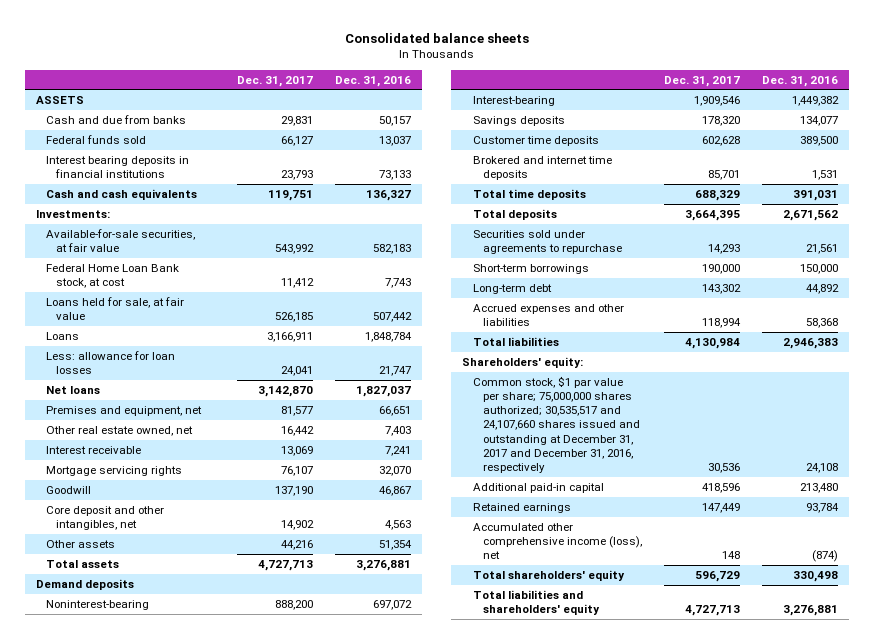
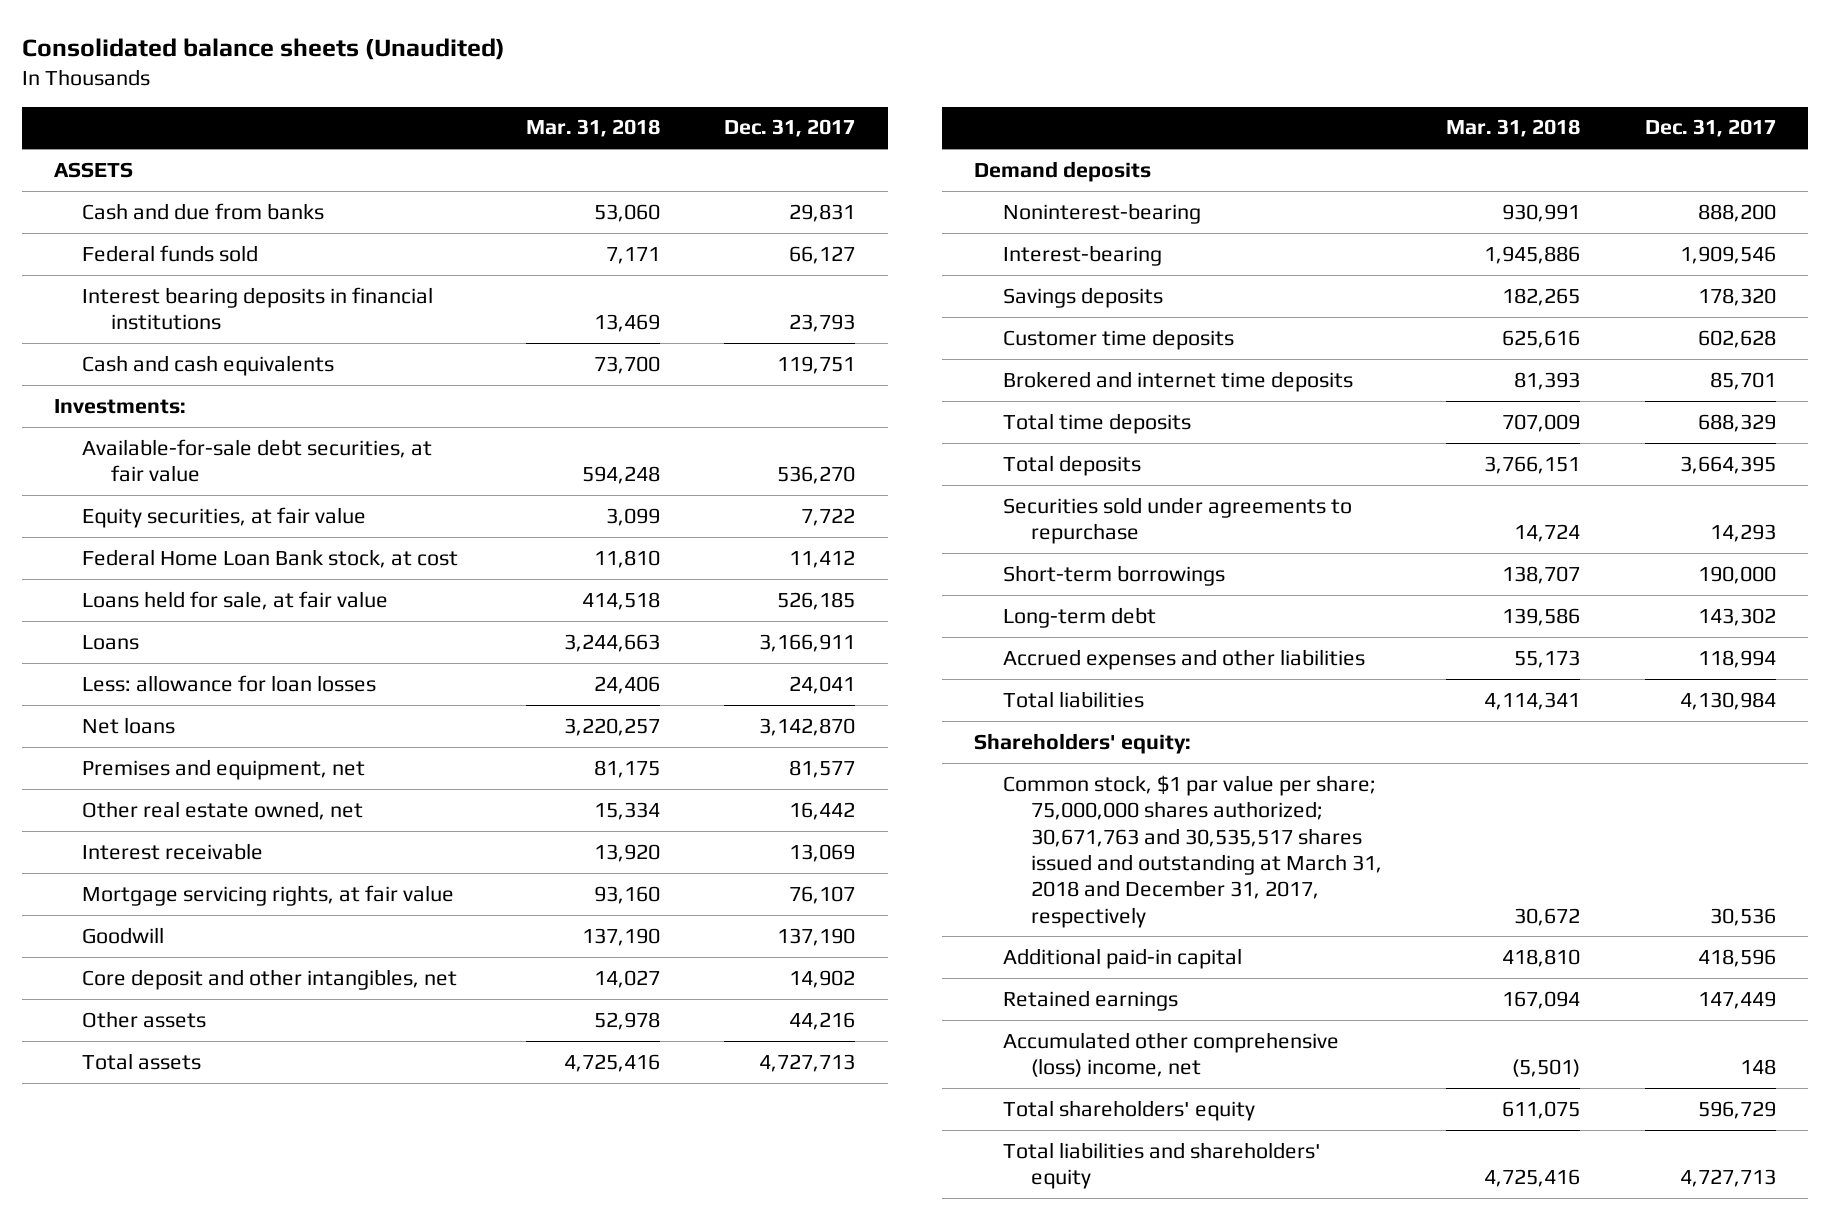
[344,32,529,43] Consolidated balance sheets -> [21,37,505,60] Consolidated balance sheets (Unaudited)
[335,75,412,87] Dec. 31, 2016 -> none
none -> [526,119,661,138] Mar. 31, 2018
[46,228,196,253] Available-for-sale securities, at fair value -> [82,438,433,483] Available-for-sale debt securities, at fair value
[275,244,315,255] 543,992 -> [777,466,856,485] 536,270
none -> [82,506,367,528] Equity securities, at fair value
[46,465,183,476] Mortgage servicing rights -> [82,884,455,906] Mortgage servicing rights, at fair value
[472,375,640,473] Common stock, $1 par value per share; 75,000,000 shares authorized; 30,535,517 and 24,107,660 shares issued and outstanding at December 31, 2017 and December 31, 2016, respectively -> [1002,774,1383,928] Common stock, $1 par value per share; 75,000,000 shares authorized; 30,671,763 and 30,535,517 shares issued and outstanding at March 31, 2018 and December 31, 2017, respectively
[472,522,642,560] Accumulated other comprehensive income (loss), net -> [1002,1031,1339,1078] Accumulated other comprehensive (loss) income, net

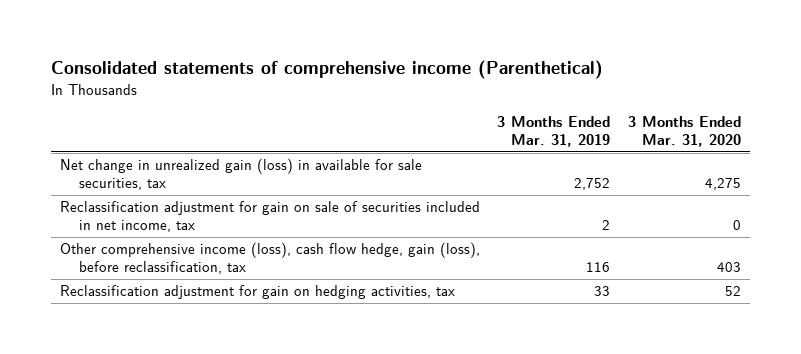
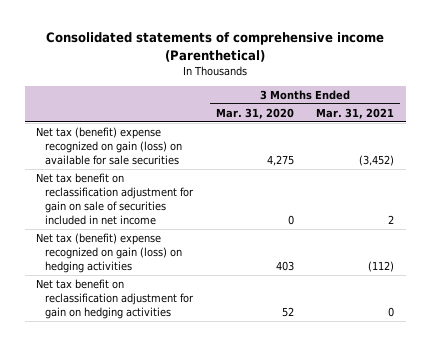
[497,115,611,147] 3 Months Ended Mar. 31, 2019 -> none
none -> [316,107,395,119] Mar. 31, 2021
[59,158,422,191] Net change in unrealized gain (loss) in available for sale securities, tax -> [36,127,183,165] Net tax (benefit) expense recognized on gain (loss) on available for sale securities
[59,201,480,233] Reclassification adjustment for gain on sale of securities included in net income, tax -> [36,173,195,225] Net tax benefit on reclassification adjustment for gain on sale of securities included in net income
[59,242,480,275] Other comprehensive income (loss), cash flow hedge, gain (loss), before reclassification, tax -> [36,233,183,273] Net tax (benefit) expense recognized on gain (loss) on hedging activities
[59,285,455,300] Reclassification adjustment for gain on hedging activities, tax -> [36,279,195,319] Net tax benefit on reclassification adjustment for gain on hedging activities

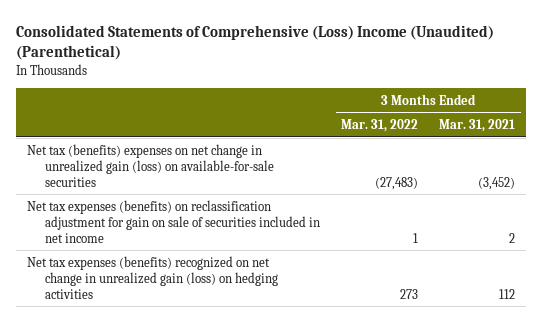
[46,32,385,62] Consolidated statements of comprehensive income (Parenthetical) -> [16,24,495,61] Consolidated Statements of Comprehensive (Loss) Income (Unaudited) (Parenthetical)
[215,107,294,119] Mar. 31, 2020 -> none
none -> [341,119,419,133] Mar. 31, 2022
[36,279,195,319] Net tax benefit on reclassification adjustment for gain on hedging activities -> none
[36,127,183,165] Net tax (benefit) expense recognized on gain (loss) on available for sale securities -> [26,143,274,187] Net tax (benefits) expenses on net change in unrealized gain (loss) on available-for-sale securities
[36,173,195,225] Net tax benefit on reclassification adjustment for gain on sale of securities included in net income -> [26,199,320,243] Net tax expenses (benefits) on reclassification adjustment for gain on sale of securities included in net income
[36,233,183,273] Net tax (benefit) expense recognized on gain (loss) on hedging activities -> [26,255,278,299] Net tax expenses (benefits) recognized on net change in unrealized gain (loss) on hedging activities
[368,260,395,272] (112) -> [499,288,516,299] 112

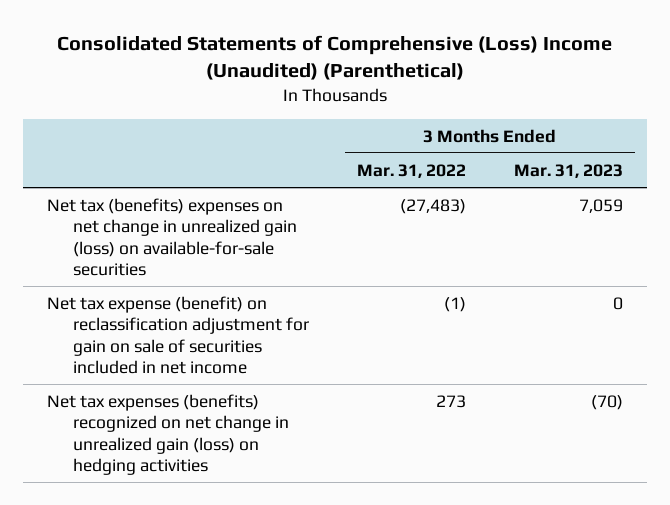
[439,119,516,133] Mar. 31, 2021 -> none
none -> [513,163,623,178] Mar. 31, 2023
[26,199,320,243] Net tax expenses (benefits) on reclassification adjustment for gain on sale of securities included in net income -> [47,295,309,374] Net tax expense (benefit) on reclassification adjustment for gain on sale of securities included in net income
[413,232,419,243] 1 -> [443,296,466,312] (1)

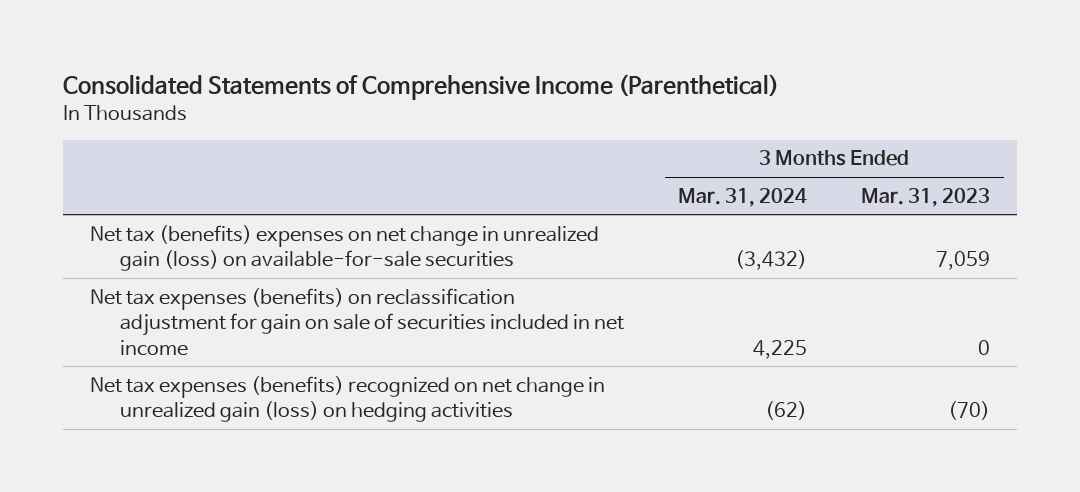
[57,35,613,81] Consolidated Statements of Comprehensive (Loss) Income (Unaudited) (Parenthetical) -> [62,74,779,101] Consolidated Statements of Comprehensive Income (Parenthetical)
[356,163,466,178] Mar. 31, 2022 -> none
none -> [678,187,808,207] Mar. 31, 2024
[47,295,309,374] Net tax expense (benefit) on reclassification adjustment for gain on sale of securities included in net income -> [89,287,625,356] Net tax expenses (benefits) on reclassification adjustment for gain on sale of securities included in net income

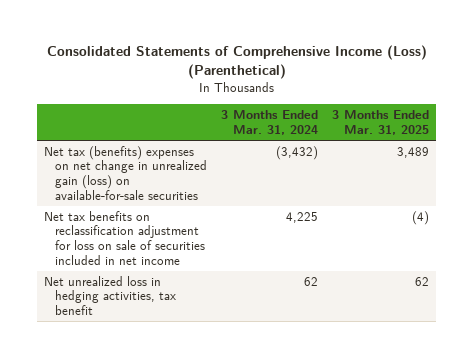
[62,74,779,101] Consolidated Statements of Comprehensive Income (Parenthetical) -> [46,45,427,80] Consolidated Statements of Comprehensive Income (Loss) (Parenthetical)
[861,187,991,207] Mar. 31, 2023 -> none
none -> [332,110,430,135] 3 Months Ended Mar. 31, 2025
[89,287,625,356] Net tax expenses (benefits) on reclassification adjustment for gain on sale of securities included in net income -> [43,210,206,265] Net tax benefits on reclassification adjustment for loss on sale of securities included in net income
[89,375,605,423] Net tax expenses (benefits) recognized on net change in unrealized gain (loss) on hedging activities -> [43,275,177,315] Net unrealized loss in hedging activities, tax benefit
[765,401,808,421] (62) -> [304,276,319,286] 62

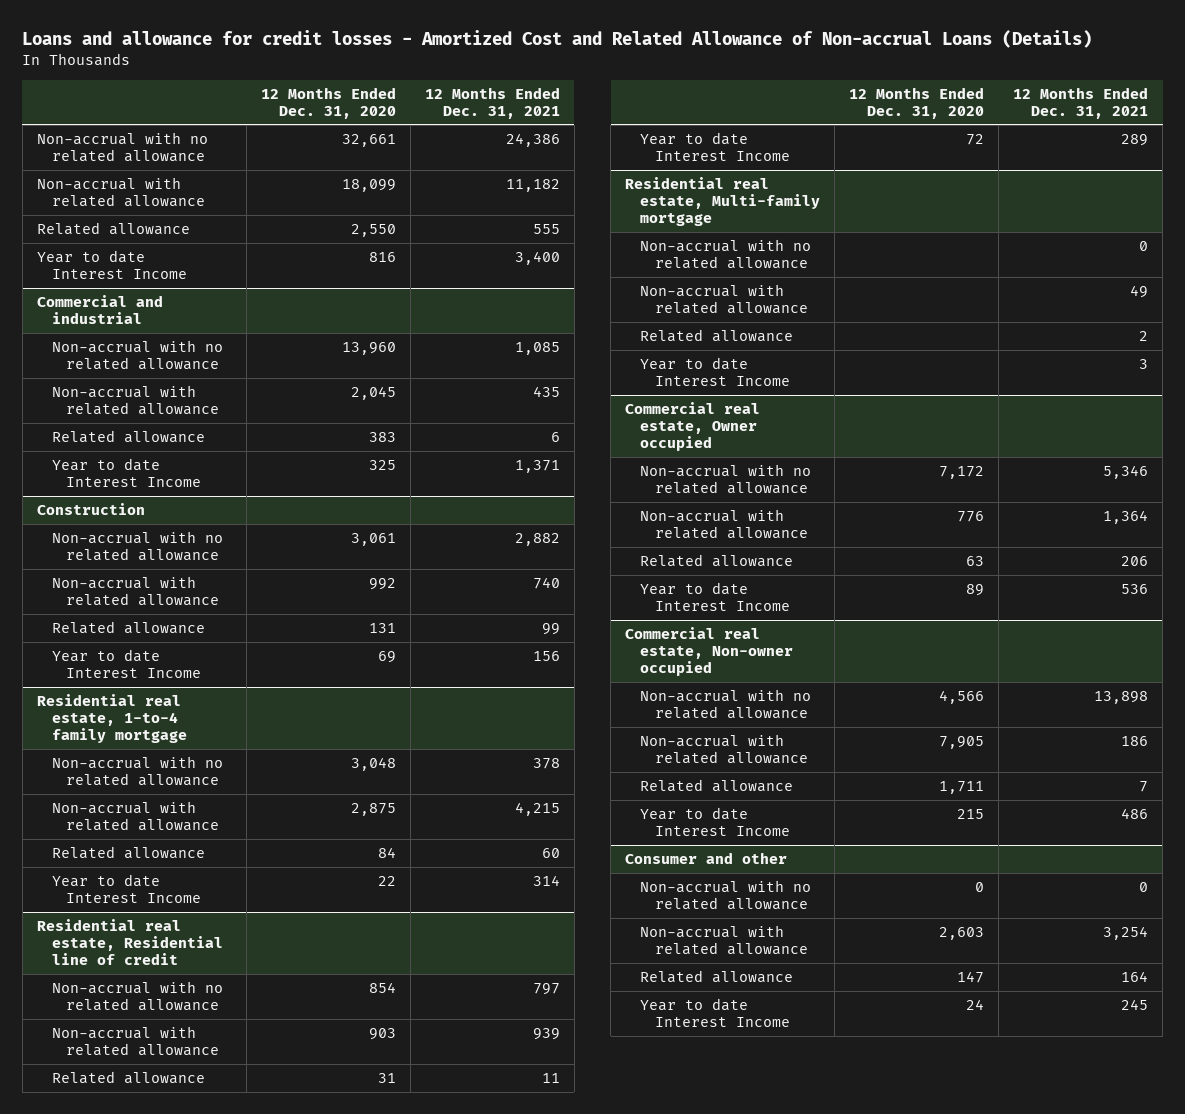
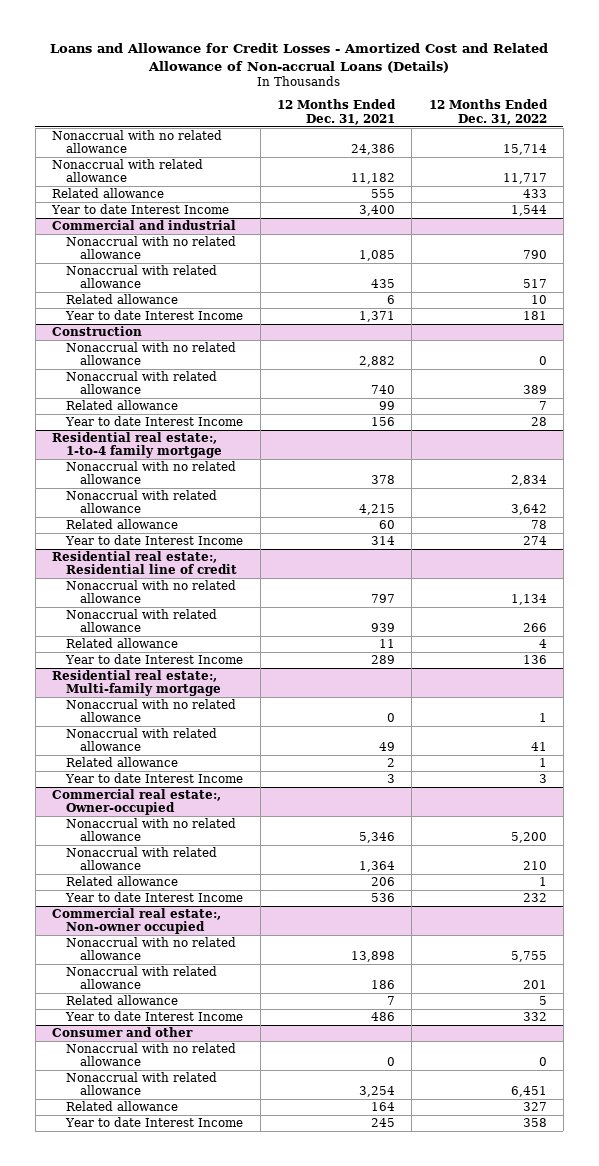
[22,30,1093,49] Loans and allowance for credit losses - Amortized Cost and Related Allowance of Non-accrual Loans (Details) -> [50,42,549,73] Loans and Allowance for Credit Losses - Amortized Cost and Related Allowance of Non-accrual Loans (Details)
[260,86,396,119] 12 Months Ended Dec. 31, 2020 -> none
none -> [428,99,548,125] 12 Months Ended Dec. 31, 2022
[37,131,209,163] Non-accrual with no related allowance -> [52,130,223,154] Nonaccrual with no related allowance
[37,176,205,208] Non-accrual with related allowance -> [52,159,204,183] Nonaccrual with related allowance
[51,339,223,371] Non-accrual with no related allowance -> [66,236,237,260] Nonaccrual with no related allowance
[51,384,220,416] Non-accrual with related allowance -> [66,265,218,289] Nonaccrual with related allowance
[51,530,223,562] Non-accrual with no related allowance -> [66,342,237,366] Nonaccrual with no related allowance
[51,575,220,607] Non-accrual with related allowance -> [66,371,218,395] Nonaccrual with related allowance
[37,693,187,744] Residential real estate, 1-to-4 family mortgage -> [52,432,223,459] Residential real estate:, 1-to-4 family mortgage
[51,755,223,787] Non-accrual with no related allowance -> [66,461,237,485] Nonaccrual with no related allowance
[51,800,220,832] Non-accrual with related allowance -> [66,490,218,514] Nonaccrual with related allowance
[37,918,223,966] Residential real estate, Residential line of credit -> [52,551,238,575] Residential real estate:, Residential line of credit
[51,980,223,1012] Non-accrual with no related allowance -> [66,580,237,604] Nonaccrual with no related allowance
[51,1025,220,1057] Non-accrual with related allowance -> [66,609,218,633] Nonaccrual with related allowance
[625,176,820,227] Residential real estate, Multi-family mortgage -> [52,670,222,697] Residential real estate:, Multi-family mortgage
[639,238,811,270] Non-accrual with no related allowance -> [66,699,237,723] Nonaccrual with no related allowance
[639,283,808,315] Non-accrual with related allowance -> [66,728,218,752] Nonaccrual with related allowance
[625,401,761,452] Commercial real estate, Owner occupied -> [52,789,222,816] Commercial real estate:, Owner-occupied
[639,463,811,495] Non-accrual with no related allowance -> [66,818,237,842] Nonaccrual with no related allowance
[639,508,808,540] Non-accrual with related allowance -> [66,847,218,871] Nonaccrual with related allowance
[625,626,793,677] Commercial real estate, Non-owner occupied -> [52,908,222,935] Commercial real estate:, Non-owner occupied
[639,688,811,720] Non-accrual with no related allowance -> [66,937,237,961] Nonaccrual with no related allowance
[639,733,808,765] Non-accrual with related allowance -> [66,966,218,990] Nonaccrual with related allowance
[639,879,811,911] Non-accrual with no related allowance -> [66,1043,237,1067] Nonaccrual with no related allowance
[639,924,808,956] Non-accrual with related allowance -> [66,1072,218,1096] Nonaccrual with related allowance

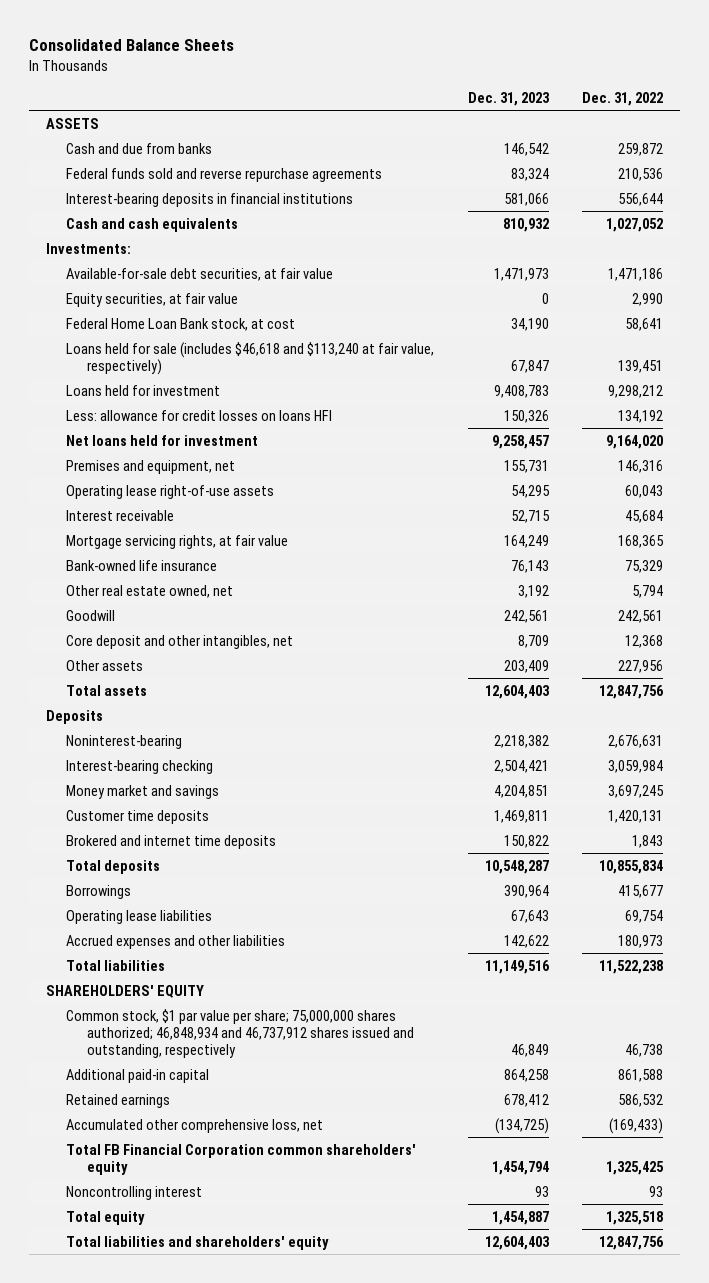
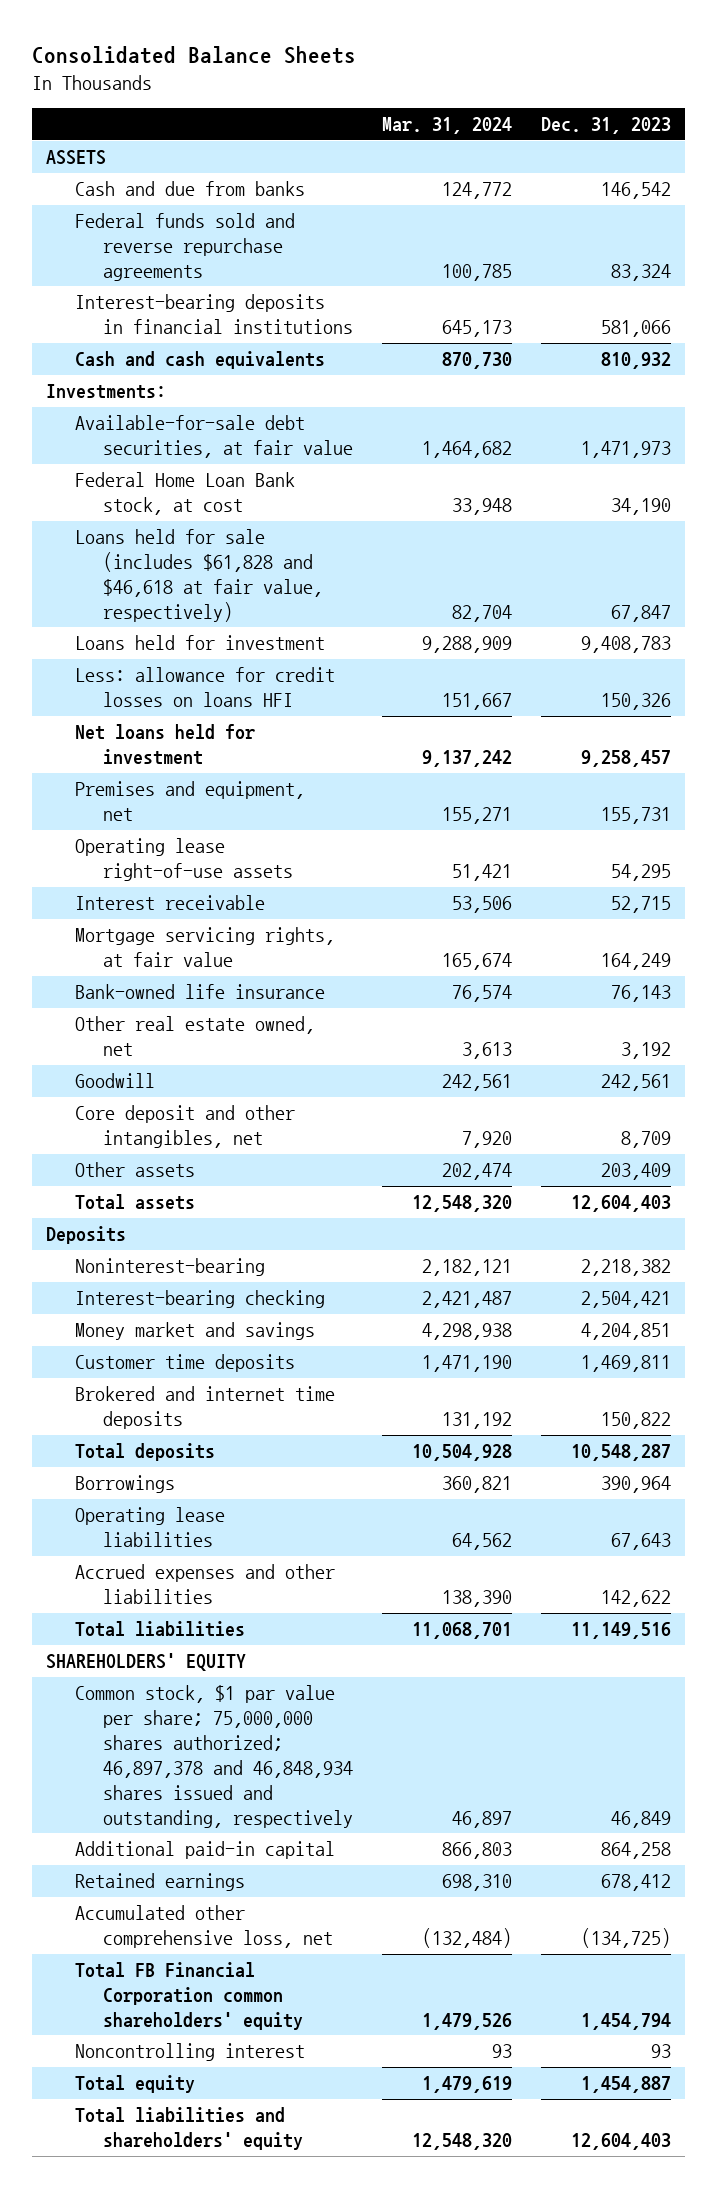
[582,91,664,106] Dec. 31, 2022 -> none
none -> [381,117,512,135] Mar. 31, 2024
[66,292,239,307] Equity securities, at fair value -> none
[66,341,435,375] Loans held for sale (includes $46,618 and $113,240 at fair value, respectively) -> [74,529,323,622] Loans held for sale (includes $61,828 and $46,618 at fair value, respectively)
[66,1008,414,1058] Common stock, $1 par value per share; 75,000,000 shares authorized; 46,848,934 and 46,737,912 shares issued and outstanding, respectively -> [74,1685,353,1828] Common stock, $1 par value per share; 75,000,000 shares authorized; 46,897,378 and 46,848,934 shares issued and outstanding, respectively

